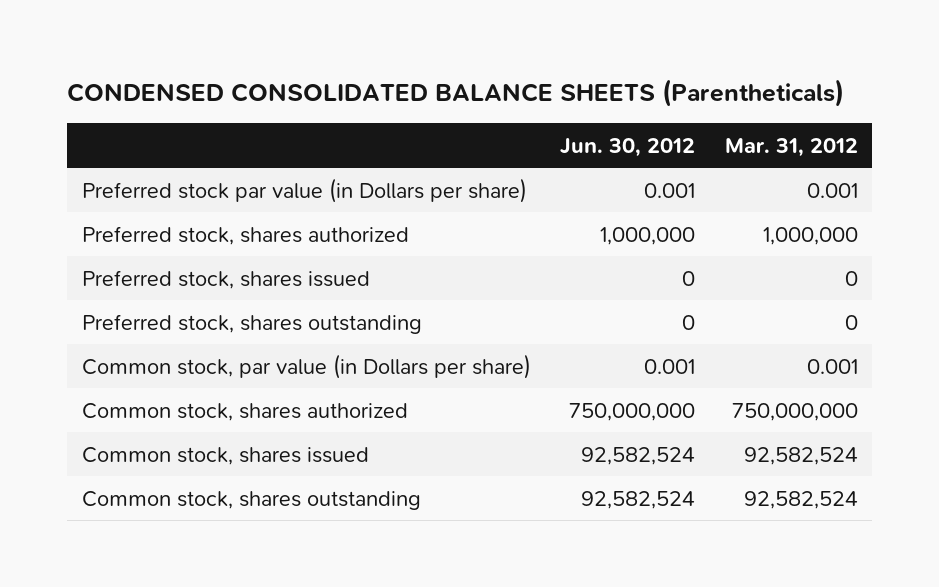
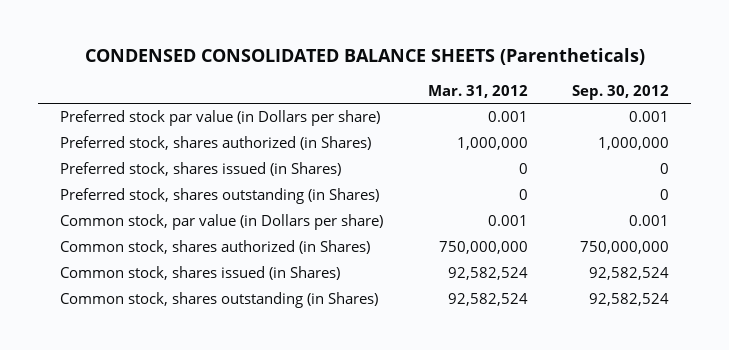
[560,137,696,157] Jun. 30, 2012 -> none
none -> [571,84,669,100] Sep. 30, 2012
[81,225,409,245] Preferred stock, shares authorized -> [60,136,372,151] Preferred stock, shares authorized (in Shares)
[81,269,370,289] Preferred stock, shares issued -> [60,162,342,177] Preferred stock, shares issued (in Shares)
[81,313,422,334] Preferred stock, shares outstanding -> [60,188,380,205] Preferred stock, shares outstanding (in Shares)
[81,402,408,421] Common stock, shares authorized -> [60,240,371,255] Common stock, shares authorized (in Shares)
[81,446,369,465] Common stock, shares issued -> [60,266,341,281] Common stock, shares issued (in Shares)
[81,490,421,510] Common stock, shares outstanding -> [60,292,379,309] Common stock, shares outstanding (in Shares)

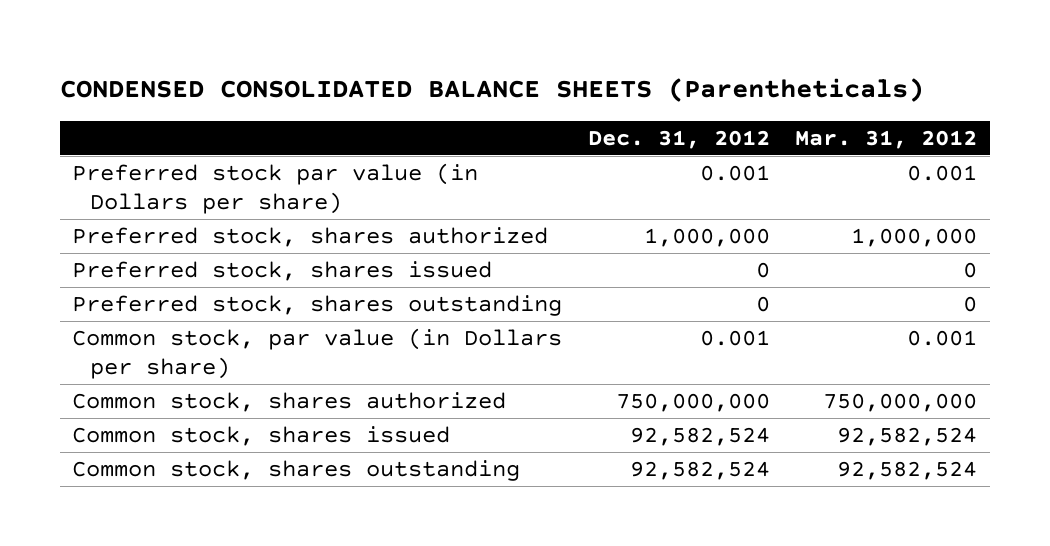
[571,84,669,100] Sep. 30, 2012 -> none
none -> [587,129,770,149] Dec. 31, 2012
[60,136,372,151] Preferred stock, shares authorized (in Shares) -> [72,227,549,248] Preferred stock, shares authorized
[60,162,342,177] Preferred stock, shares issued (in Shares) -> [72,261,493,282] Preferred stock, shares issued
[60,188,380,205] Preferred stock, shares outstanding (in Shares) -> [72,295,563,317] Preferred stock, shares outstanding
[60,240,371,255] Common stock, shares authorized (in Shares) -> [72,392,507,413] Common stock, shares authorized
[60,266,341,281] Common stock, shares issued (in Shares) -> [72,426,451,447] Common stock, shares issued
[60,292,379,309] Common stock, shares outstanding (in Shares) -> [72,460,521,482] Common stock, shares outstanding

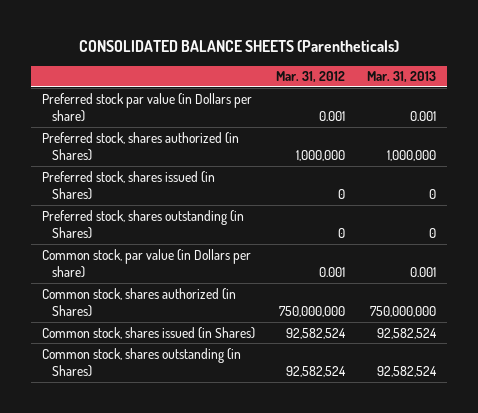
[59,77,924,102] CONDENSED CONSOLIDATED BALANCE SHEETS (Parentheticals) -> [78,40,399,53] CONSOLIDATED BALANCE SHEETS (Parentheticals)
[587,129,770,149] Dec. 31, 2012 -> none
none -> [367,71,437,84] Mar. 31, 2013
[72,227,549,248] Preferred stock, shares authorized -> [41,131,239,162] Preferred stock, shares authorized (in Shares)
[72,261,493,282] Preferred stock, shares issued -> [41,170,215,201] Preferred stock, shares issued (in Shares)
[72,295,563,317] Preferred stock, shares outstanding -> [41,209,244,240] Preferred stock, shares outstanding (in Shares)
[72,392,507,413] Common stock, shares authorized -> [41,287,236,318] Common stock, shares authorized (in Shares)
[72,426,451,447] Common stock, shares issued -> [41,326,255,339] Common stock, shares issued (in Shares)
[72,460,521,482] Common stock, shares outstanding -> [41,347,241,378] Common stock, shares outstanding (in Shares)

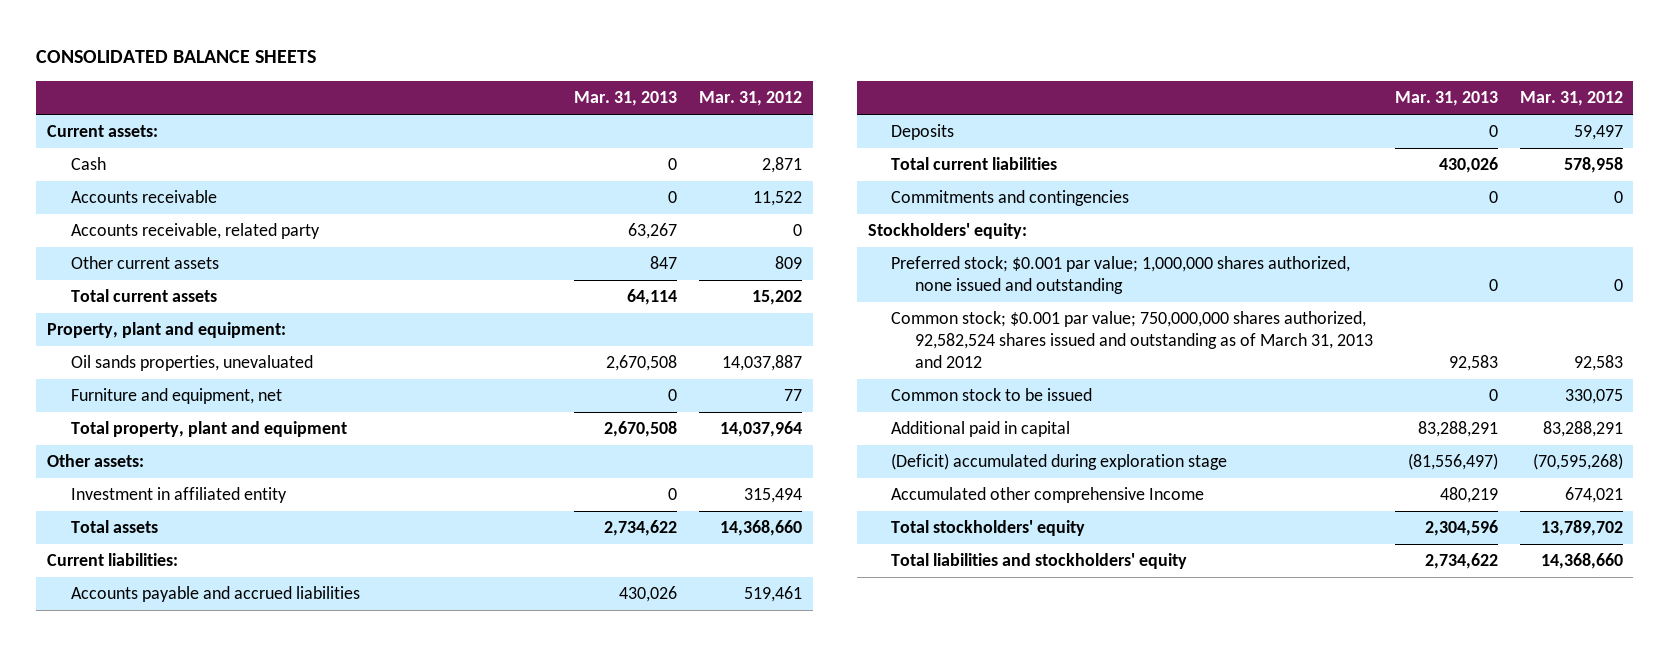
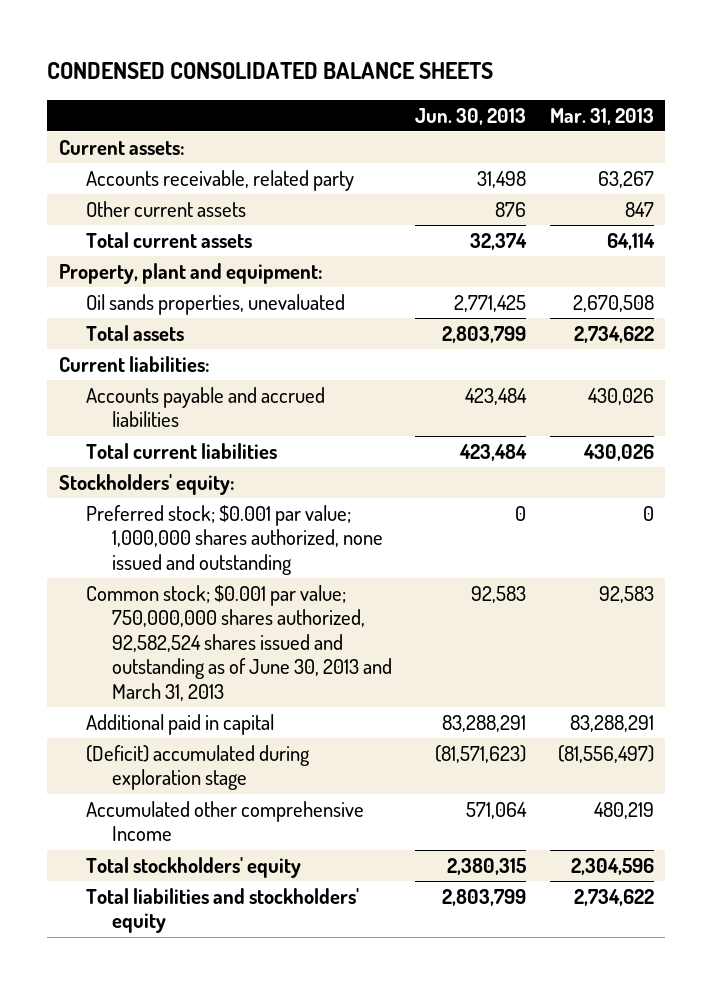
[36,50,317,64] CONSOLIDATED BALANCE SHEETS -> [47,62,494,80] CONDENSED CONSOLIDATED BALANCE SHEETS
[699,91,803,107] Mar. 31, 2012 -> none
none -> [415,107,527,125] Jun. 30, 2013
[70,157,106,171] Cash -> none
[70,190,217,204] Accounts receivable -> none
[70,388,282,405] Furniture and equipment, net -> none
[70,421,347,438] Total property, plant and equipment -> none
[47,454,145,468] Other assets: -> none
[70,487,287,504] Investment in affiliated entity -> none
[891,124,955,141] Deposits -> none
[891,190,1130,207] Commitments and contingencies -> none
[891,388,1093,402] Common stock to be issued -> none
[891,311,1373,368] Common stock; $0.001 par value; 750,000,000 shares authorized, 92,582,524 shares issued and outstanding as of March 31, 2013 and 2012 -> [85,584,392,701] Common stock; $0.001 par value; 750,000,000 shares authorized, 92,582,524 shares issued and outstanding as of June 30, 2013 and March 31, 2013

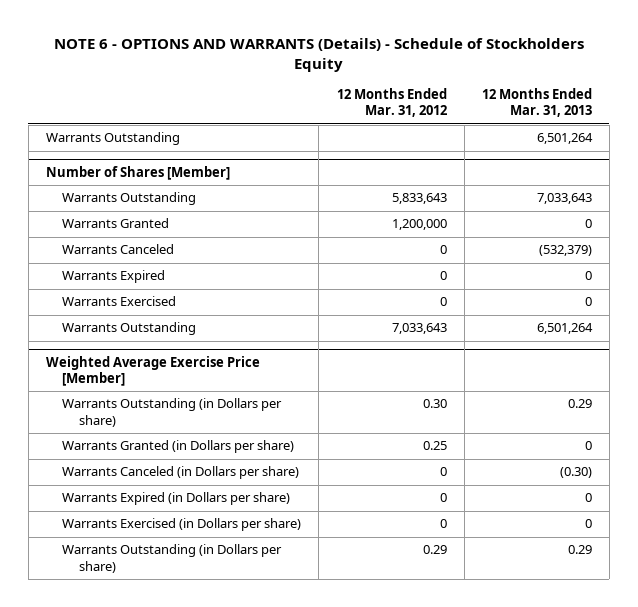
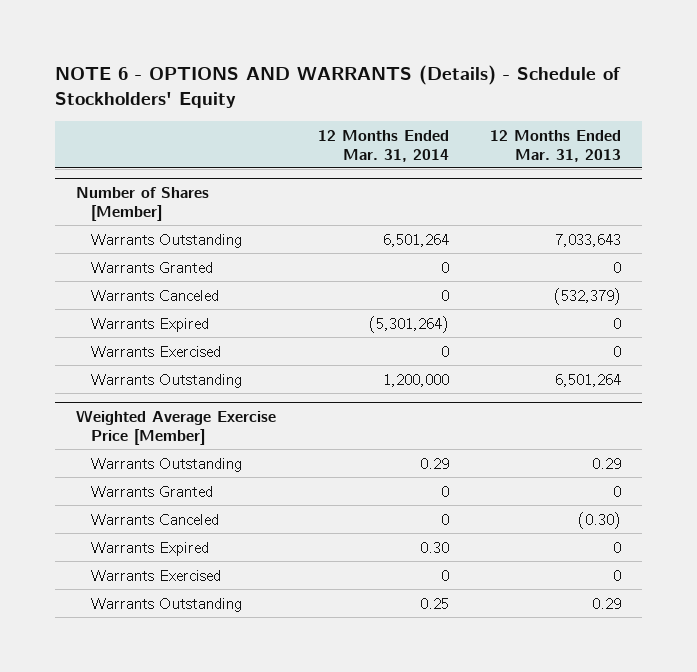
[53,37,584,72] NOTE 6 - OPTIONS AND WARRANTS (Details) - Schedule of Stockholders Equity -> [54,64,621,109] NOTE 6 - OPTIONS AND WARRANTS (Details) - Schedule of Stockholders' Equity
[336,88,447,118] 12 Months Ended Mar. 31, 2012 -> none
none -> [317,129,449,162] 12 Months Ended Mar. 31, 2014
[45,132,180,146] Warrants Outstanding -> none
[62,398,283,427] Warrants Outstanding (in Dollars per share) -> [90,457,242,472] Warrants Outstanding
[62,440,295,454] Warrants Granted (in Dollars per share) -> [90,485,213,497] Warrants Granted
[62,466,300,480] Warrants Canceled (in Dollars per share) -> [90,513,219,525] Warrants Canceled
[62,492,291,506] Warrants Expired (in Dollars per share) -> [90,541,209,556] Warrants Expired
[62,518,302,532] Warrants Exercised (in Dollars per share) -> [90,569,221,581] Warrants Exercised
[62,544,283,573] Warrants Outstanding (in Dollars per share) -> [90,597,242,612] Warrants Outstanding

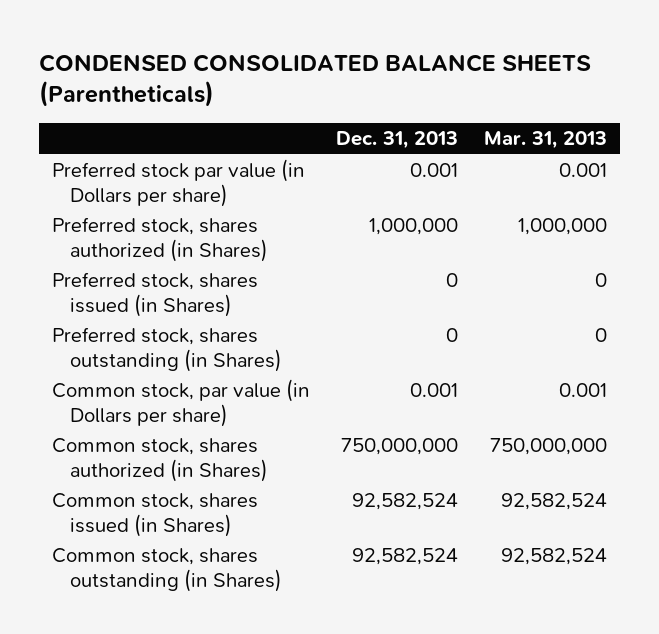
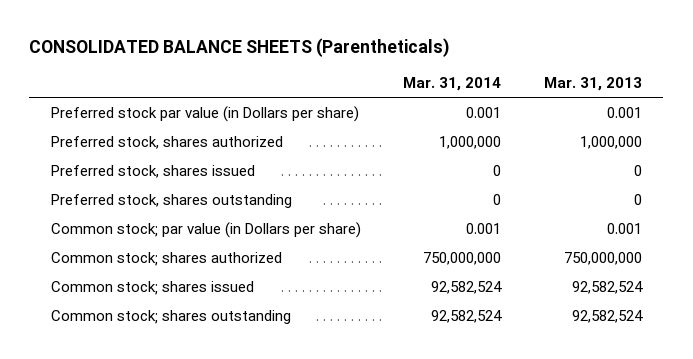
[39,53,592,108] CONDENSED CONSOLIDATED BALANCE SHEETS (Parentheticals) -> [29,37,451,57] CONSOLIDATED BALANCE SHEETS (Parentheticals)
[335,131,458,150] Dec. 31, 2013 -> none
none -> [403,77,502,92] Mar. 31, 2014
[52,217,269,262] Preferred stock, shares authorized (in Shares) -> [50,136,283,150] Preferred stock, shares authorized
[52,272,259,317] Preferred stock, shares issued (in Shares) -> [50,165,255,179] Preferred stock, shares issued
[52,327,283,372] Preferred stock, shares outstanding (in Shares) -> [50,194,292,209] Preferred stock, shares outstanding
[52,379,311,427] Common stock, par value (in Dollars per share) -> [50,222,361,239] Common stock; par value (in Dollars per share)
[52,438,269,482] Common stock, shares authorized (in Shares) -> [50,252,282,267] Common stock; shares authorized
[52,493,259,537] Common stock, shares issued (in Shares) -> [50,281,254,296] Common stock; shares issued
[52,548,283,592] Common stock, shares outstanding (in Shares) -> [50,310,291,325] Common stock; shares outstanding

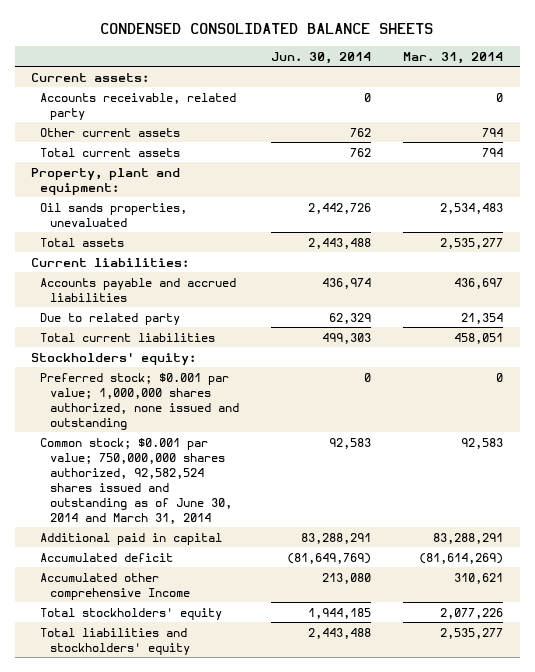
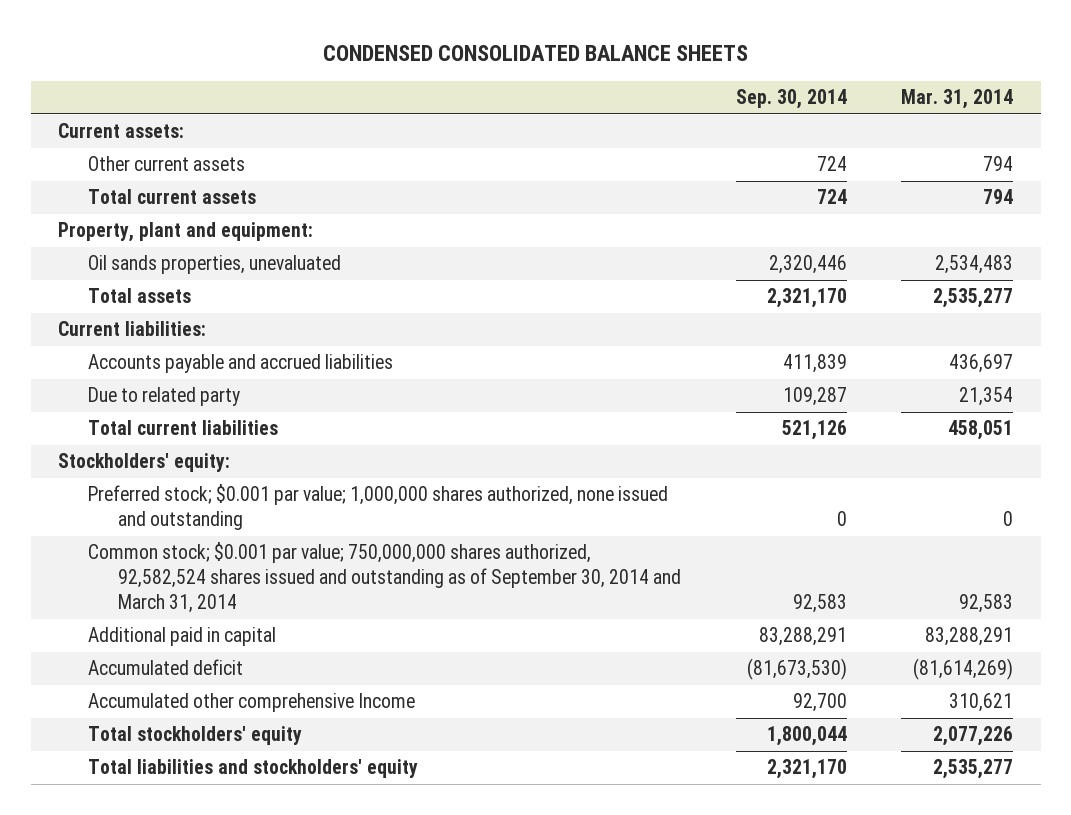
[271,51,372,64] Jun. 30, 2014 -> none
none -> [735,88,847,109] Sep. 30, 2014
[40,92,237,120] Accounts receivable, related party -> none
[40,437,232,524] Common stock; $0.001 par value; 750,000,000 shares authorized, 92,582,524 shares issued and outstanding as of June 30, 2014 and March 31, 2014 -> [88,542,682,614] Common stock; $0.001 par value; 750,000,000 shares authorized, 92,582,524 shares issued and outstanding as of September 30, 2014 and March 31, 2014

